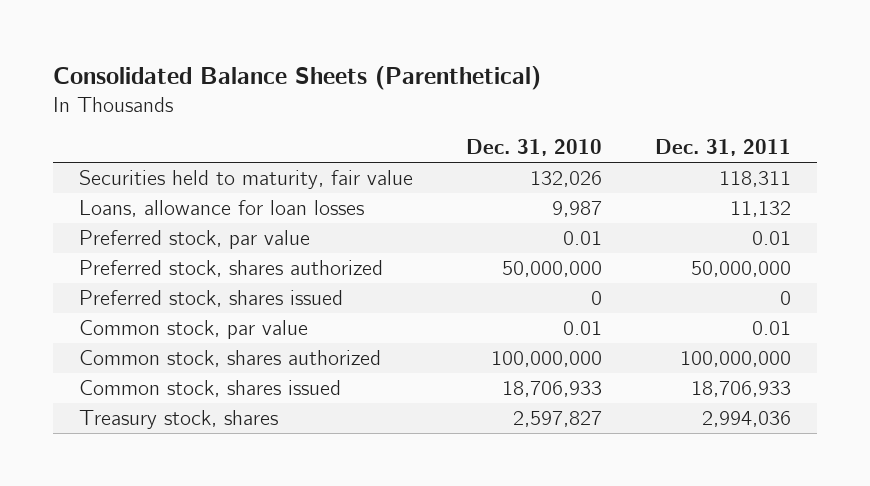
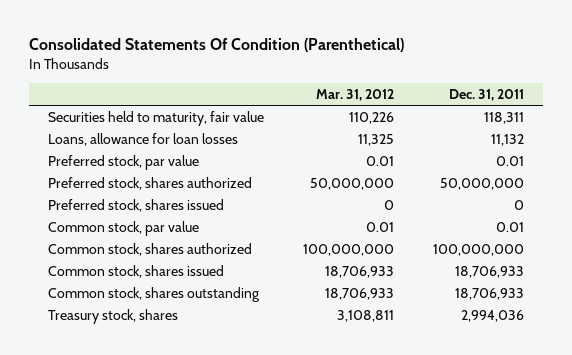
[52,66,541,91] Consolidated Balance Sheets (Parenthetical) -> [28,38,404,53] Consolidated Statements Of Condition (Parenthetical)
[465,139,602,157] Dec. 31, 2010 -> none
none -> [316,88,395,101] Mar. 31, 2012
none -> [48,286,261,302] Common stock, shares outstanding

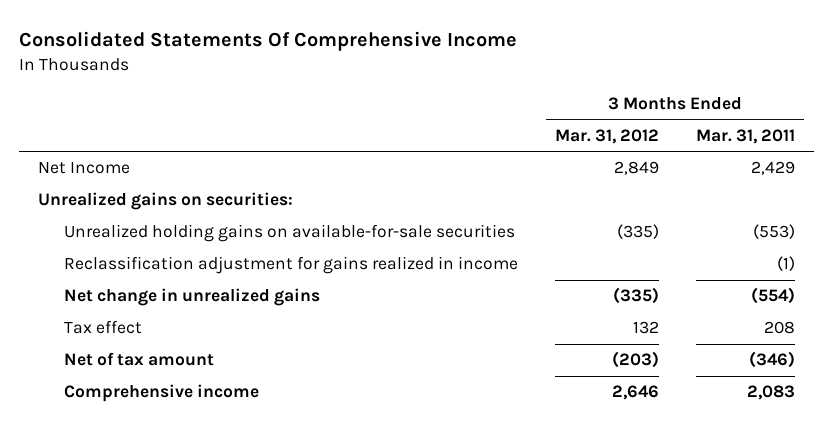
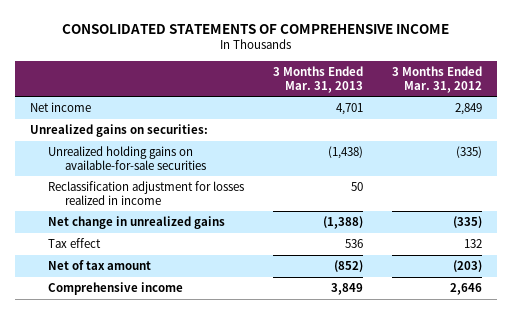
[19,31,518,52] Consolidated Statements Of Comprehensive Income -> [62,23,450,34] CONSOLIDATED STATEMENTS OF COMPREHENSIVE INCOME
[696,128,796,144] Mar. 31, 2011 -> none
none -> [273,66,364,93] 3 Months Ended Mar. 31, 2013
[37,162,130,175] Net Income -> [30,102,92,113] Net income
[64,256,519,275] Reclassification adjustment for gains realized in income -> [47,181,244,205] Reclassification adjustment for losses realized in income

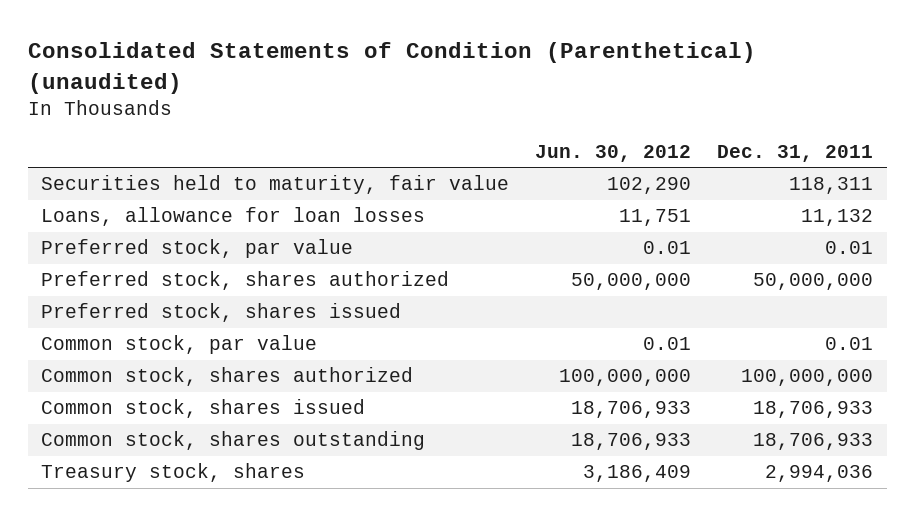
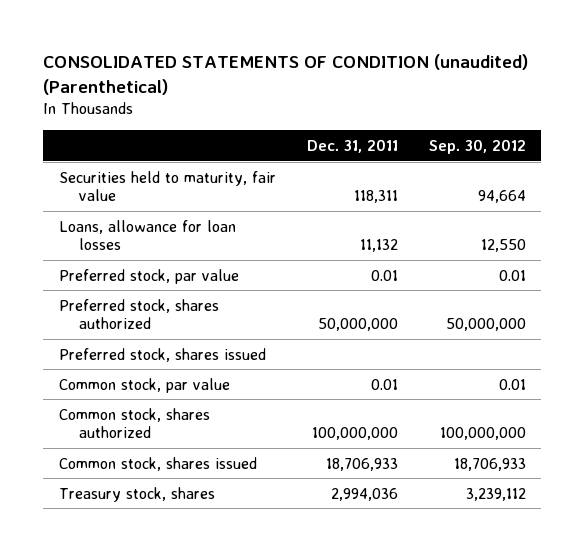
[27,42,756,94] Consolidated Statements of Condition (Parenthetical) (unaudited) -> [43,54,529,95] CONSOLIDATED STATEMENTS OF CONDITION (unaudited) (Parenthetical)
[535,144,692,162] Jun. 30, 2012 -> none
none -> [428,138,526,154] Sep. 30, 2012
[40,431,425,451] Common stock, shares outstanding -> none

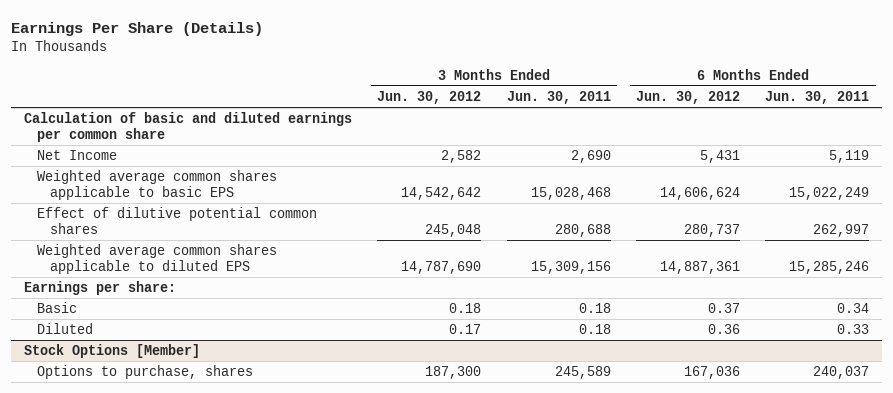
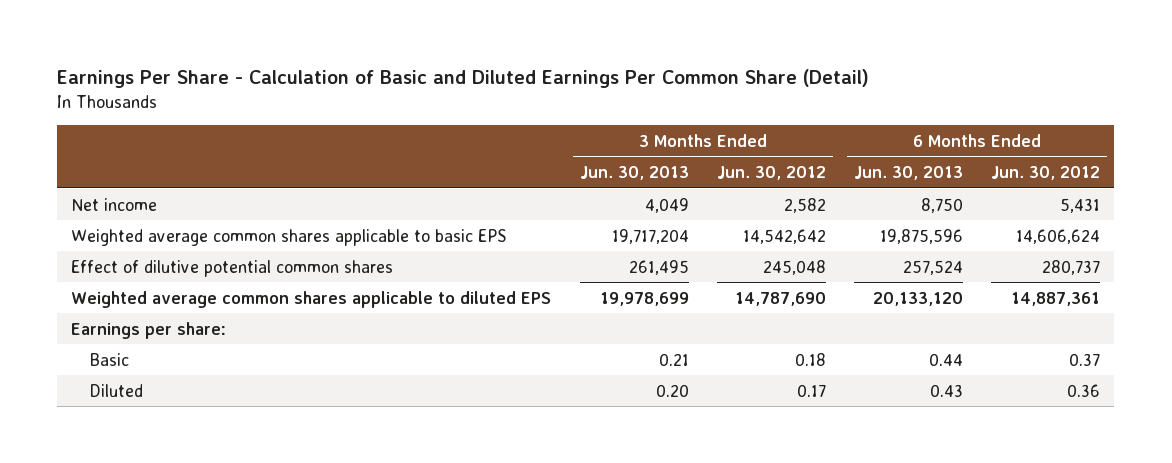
[11,21,264,36] Earnings Per Share (Details) -> [57,69,870,89] Earnings Per Share - Calculation of Basic and Diluted Earnings Per Common Share (Detail)
[506,90,611,104] Jun. 30, 2011 -> none
[765,90,870,104] Jun. 30, 2011 -> none
none -> [579,166,689,181] Jun. 30, 2013
none -> [854,166,964,181] Jun. 30, 2013
[24,112,353,142] Calculation of basic and diluted earnings per common share -> none
[37,150,118,161] Net Income -> [71,197,158,211] Net income
[24,344,201,359] Stock Options [Member] -> none
[37,365,254,380] Options to purchase, shares -> none

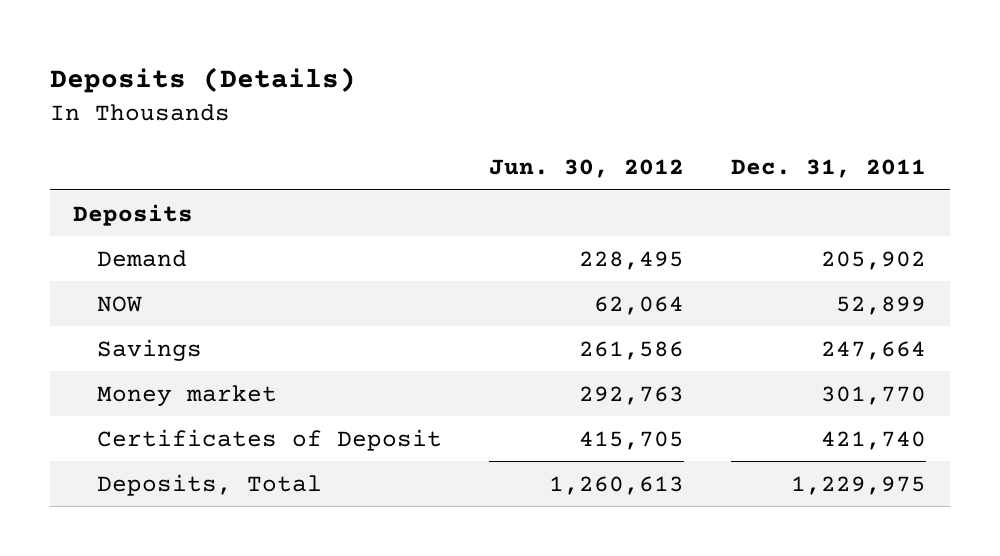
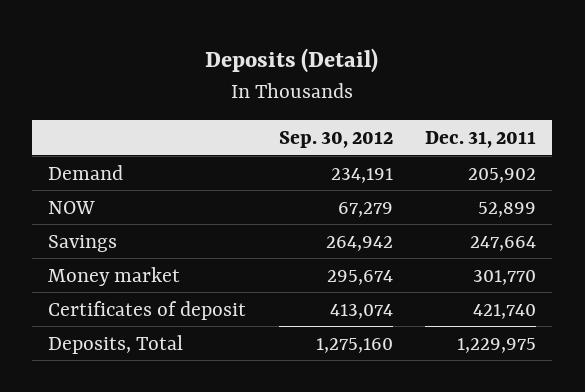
[49,67,356,94] Deposits (Details) -> [205,48,379,74] Deposits (Detail)
[489,159,685,179] Jun. 30, 2012 -> none
none -> [278,130,393,148] Sep. 30, 2012
[73,203,194,226] Deposits -> none
[97,428,443,451] Certificates of Deposit -> [48,300,247,320] Certificates of deposit

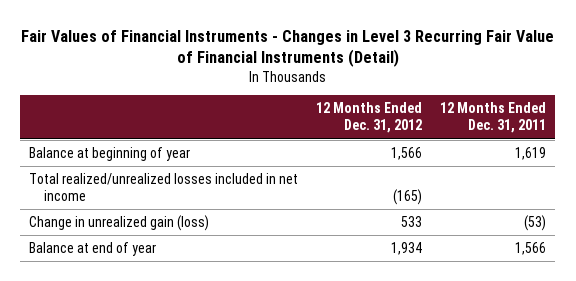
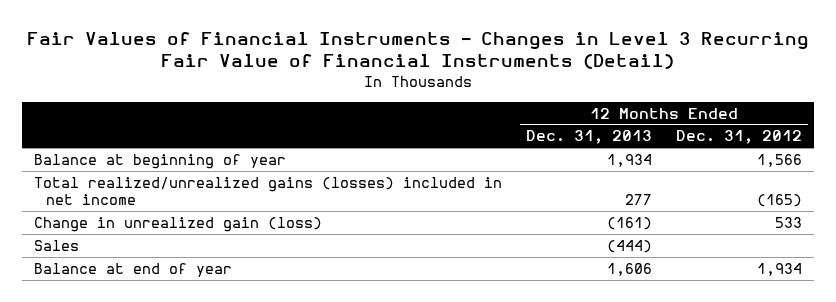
[440,102,547,134] 12 Months Ended Dec. 31, 2011 -> none
none -> [526,130,653,145] Dec. 31, 2013
[29,172,299,202] Total realized/unrealized losses included in net income -> [34,176,503,205] Total realized/unrealized gains (losses) included in net income
none -> [34,239,80,251] Sales

